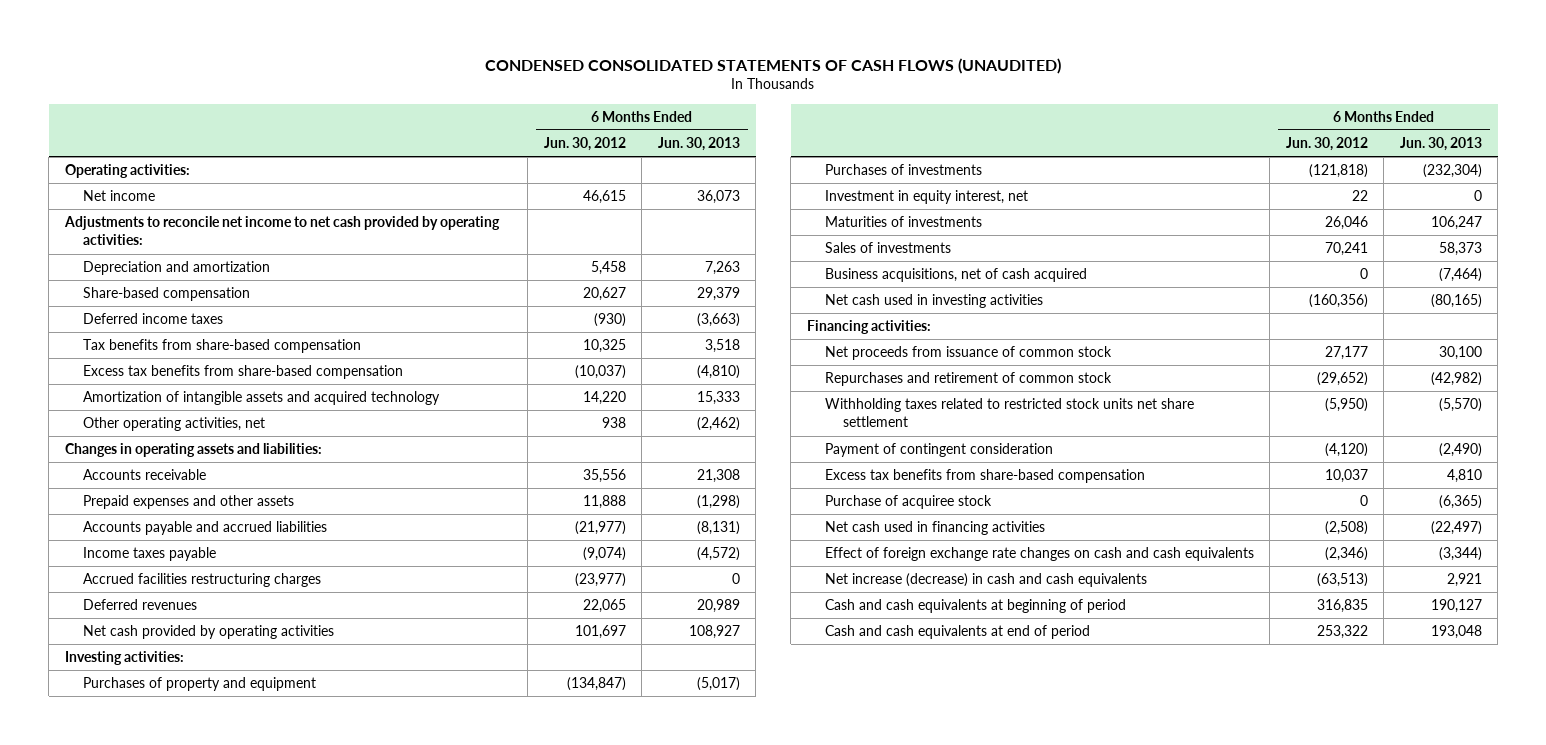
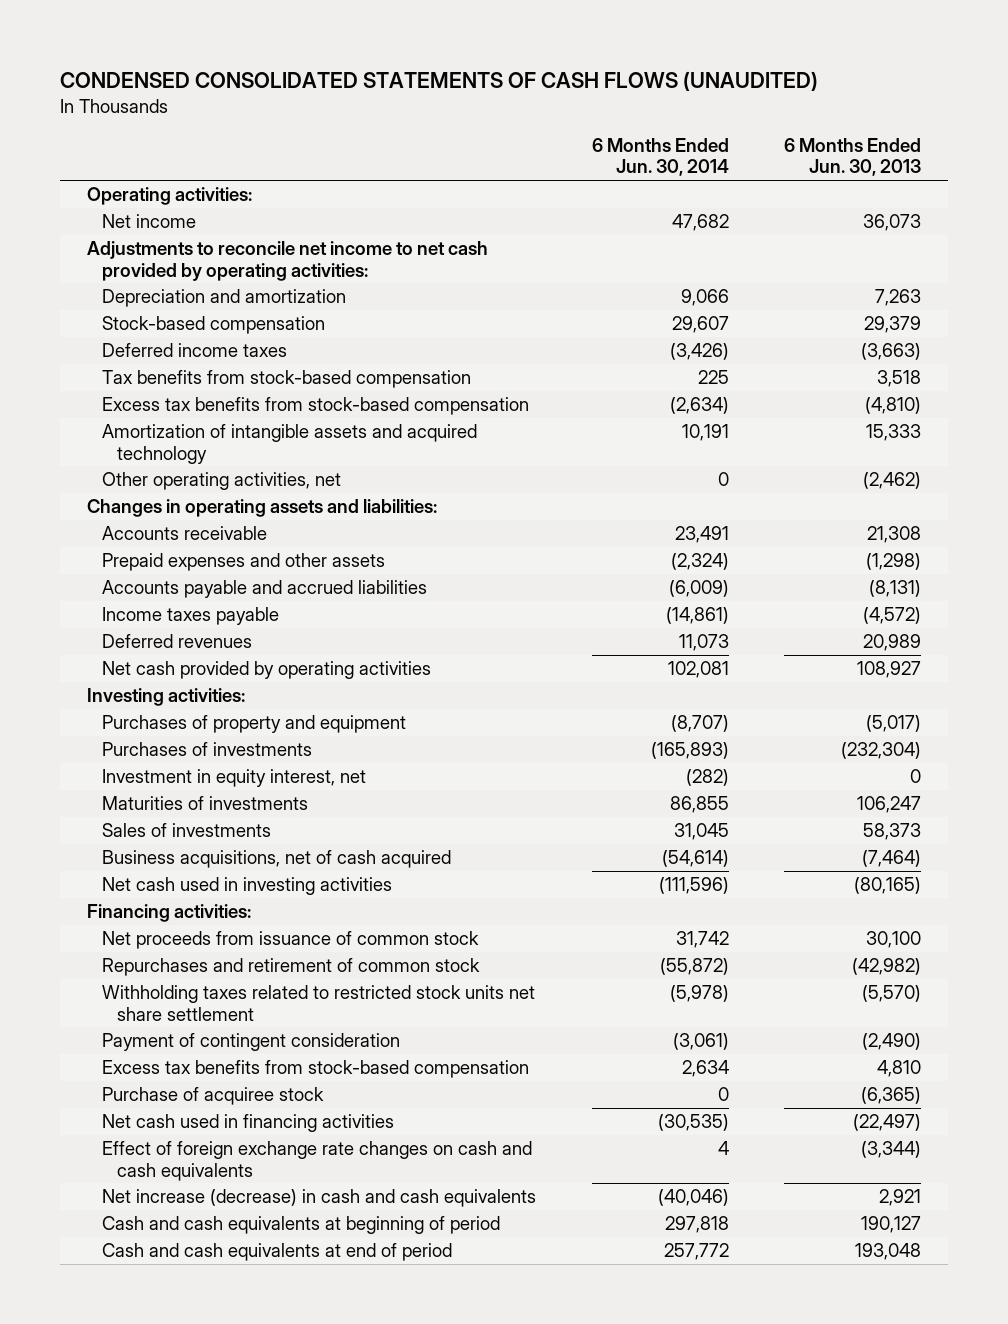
[543,137,626,152] Jun. 30, 2012 -> none
none -> [591,137,729,177] 6 Months Ended Jun. 30, 2014
[83,287,251,302] Share-based compensation -> [102,316,326,335] Stock-based compensation
[83,339,362,354] Tax benefits from share-based compensation -> [102,370,472,389] Tax benefits from stock-based compensation
[83,365,404,380] Excess tax benefits from share-based compensation -> [102,397,530,416] Excess tax benefits from stock-based compensation
[83,573,322,588] Accrued facilities restructuring charges -> none
[824,469,1145,484] Excess tax benefits from share-based compensation -> [102,1060,530,1079] Excess tax benefits from stock-based compensation

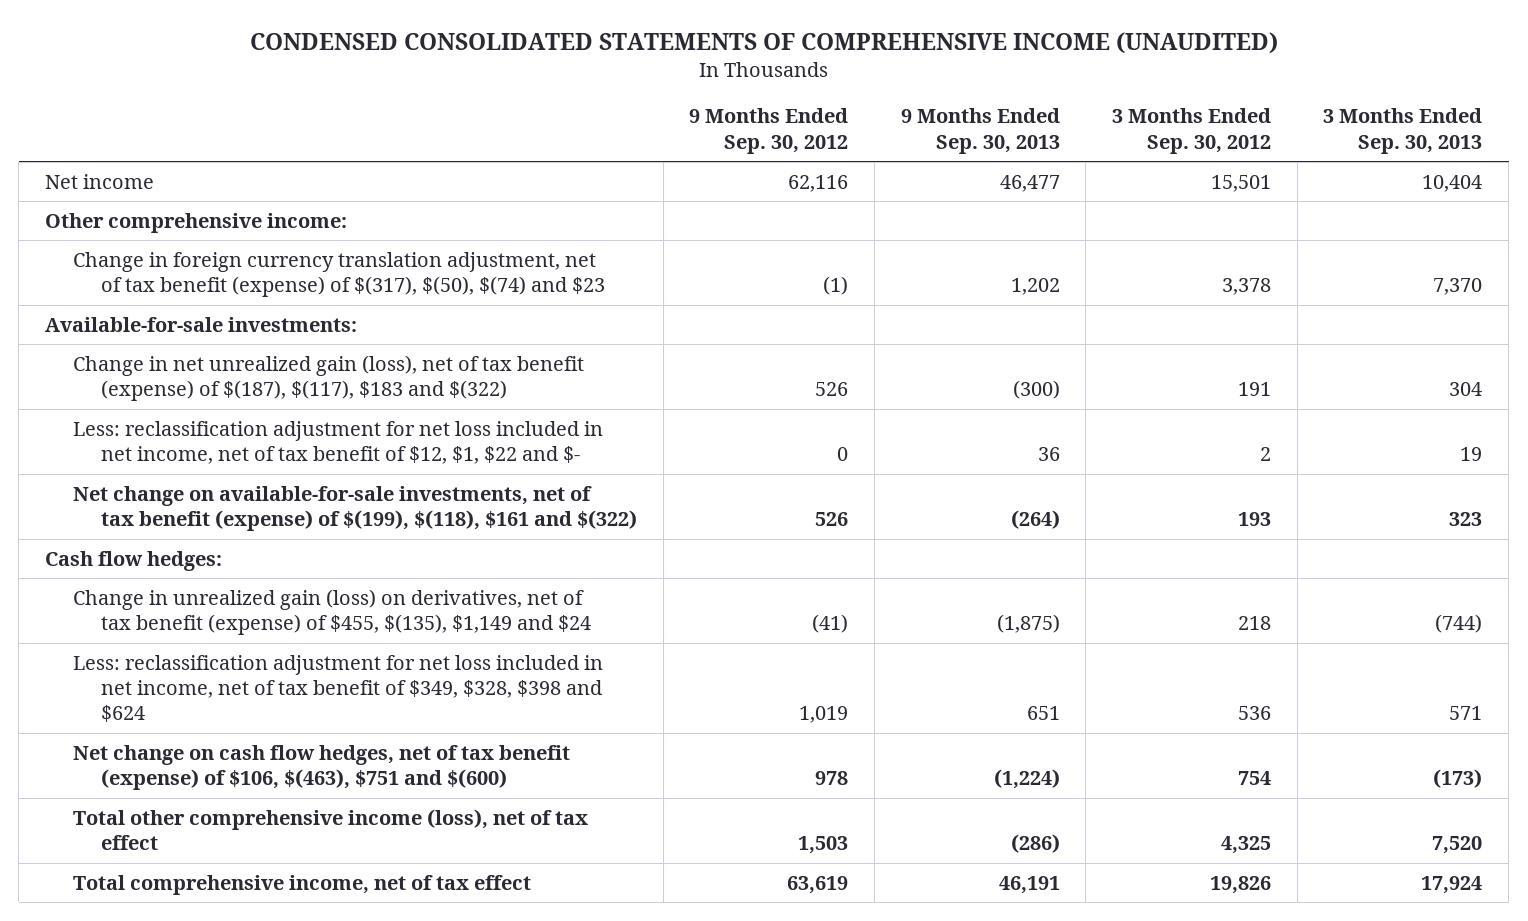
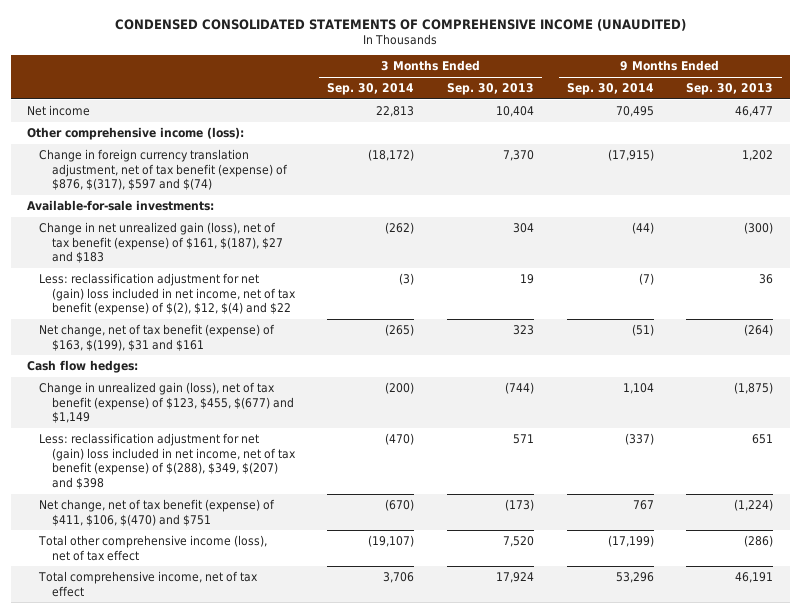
[689,108,849,154] 9 Months Ended Sep. 30, 2012 -> none
[1112,108,1272,154] 3 Months Ended Sep. 30, 2012 -> none
none -> [327,83,415,96] Sep. 30, 2014
none -> [566,83,654,96] Sep. 30, 2014
[45,212,348,233] Other comprehensive income: -> [27,127,245,141] Other comprehensive income (loss):
[72,251,605,298] Change in foreign currency translation adjustment, net of tax benefit (expense) of $(317), $(50), $(74) and $23 -> [39,149,288,191] Change in foreign currency translation adjustment, net of tax benefit (expense) of $876, $(317), $597 and $(74)
[72,354,584,402] Change in net unrealized gain (loss), net of tax benefit (expense) of $(187), $(117), $183 and $(322) -> [39,222,283,264] Change in net unrealized gain (loss), net of tax benefit (expense) of $161, $(187), $27 and $183
[72,420,603,465] Less: reclassification adjustment for net loss included in net income, net of tax benefit of $12, $1, $22 and $- -> [39,273,296,316] Less: reclassification adjustment for net (gain) loss included in net income, net of tax benefit (expense) of $(2), $12, $(4) and $22
[72,485,637,532] Net change on available-for-sale investments, net of tax benefit (expense) of $(199), $(118), $161 and $(322) -> [39,324,276,351] Net change, net of tax benefit (expense) of $163, $(199), $31 and $161
[72,588,591,636] Change in unrealized gain (loss) on derivatives, net of tax benefit (expense) of $455, $(135), $1,149 and $24 -> [39,382,294,424] Change in unrealized gain (loss), net of tax benefit (expense) of $123, $455, $(677) and $1,149
[72,654,603,723] Less: reclassification adjustment for net loss included in net income, net of tax benefit of $349, $328, $398 and $624 -> [39,433,296,489] Less: reclassification adjustment for net (gain) loss included in net income, net of tax benefit (expense) of $(288), $349, $(207) and $398
[72,744,570,791] Net change on cash flow hedges, net of tax benefit (expense) of $106, $(463), $751 and $(600) -> [39,499,276,526] Net change, net of tax benefit (expense) of $411, $106, $(470) and $751

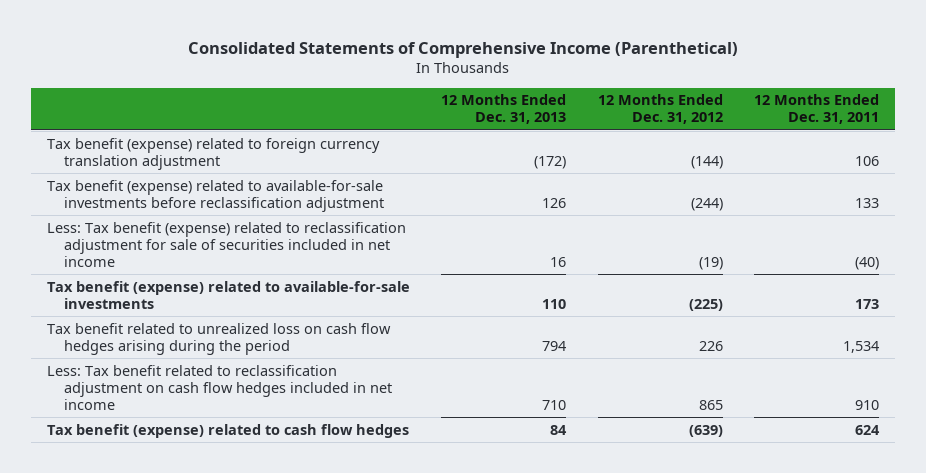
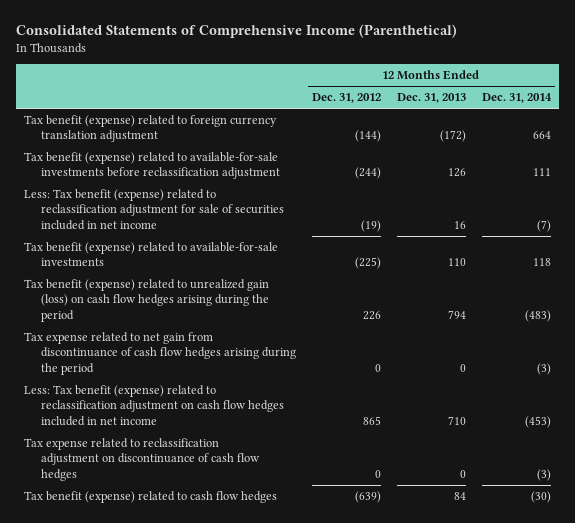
[754,94,880,125] 12 Months Ended Dec. 31, 2011 -> none
none -> [481,93,552,104] Dec. 31, 2014
[47,322,392,355] Tax benefit related to unrealized loss on cash flow hedges arising during the period -> [23,278,269,322] Tax benefit (expense) related to unrealized gain (loss) on cash flow hedges arising during the period
none -> [23,331,296,375] Tax expense related to net gain from discontinuance of cash flow hedges arising during the period
[47,364,392,410] Less: Tax benefit related to reclassification adjustment on cash flow hedges included in net income -> [23,384,284,426] Less: Tax benefit (expense) related to reclassification adjustment on cash flow hedges included in net income
none -> [23,437,260,481] Tax expense related to reclassification adjustment on discontinuance of cash flow hedges

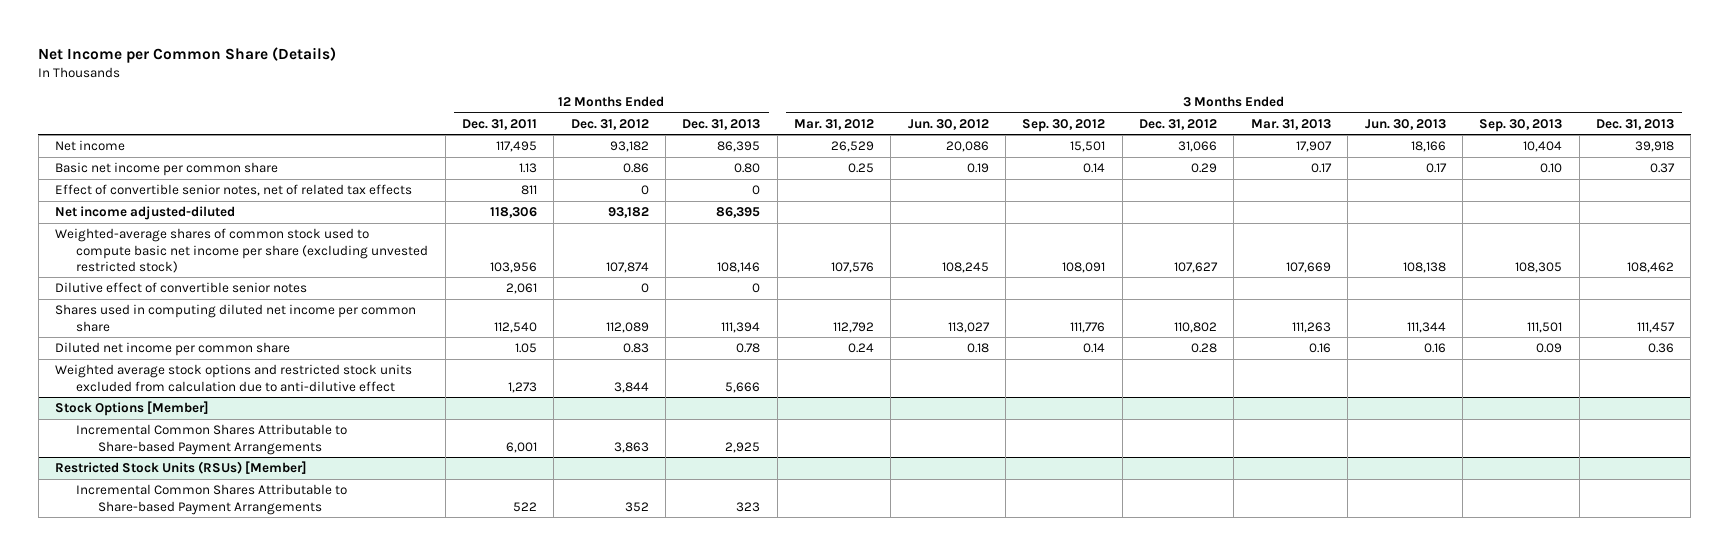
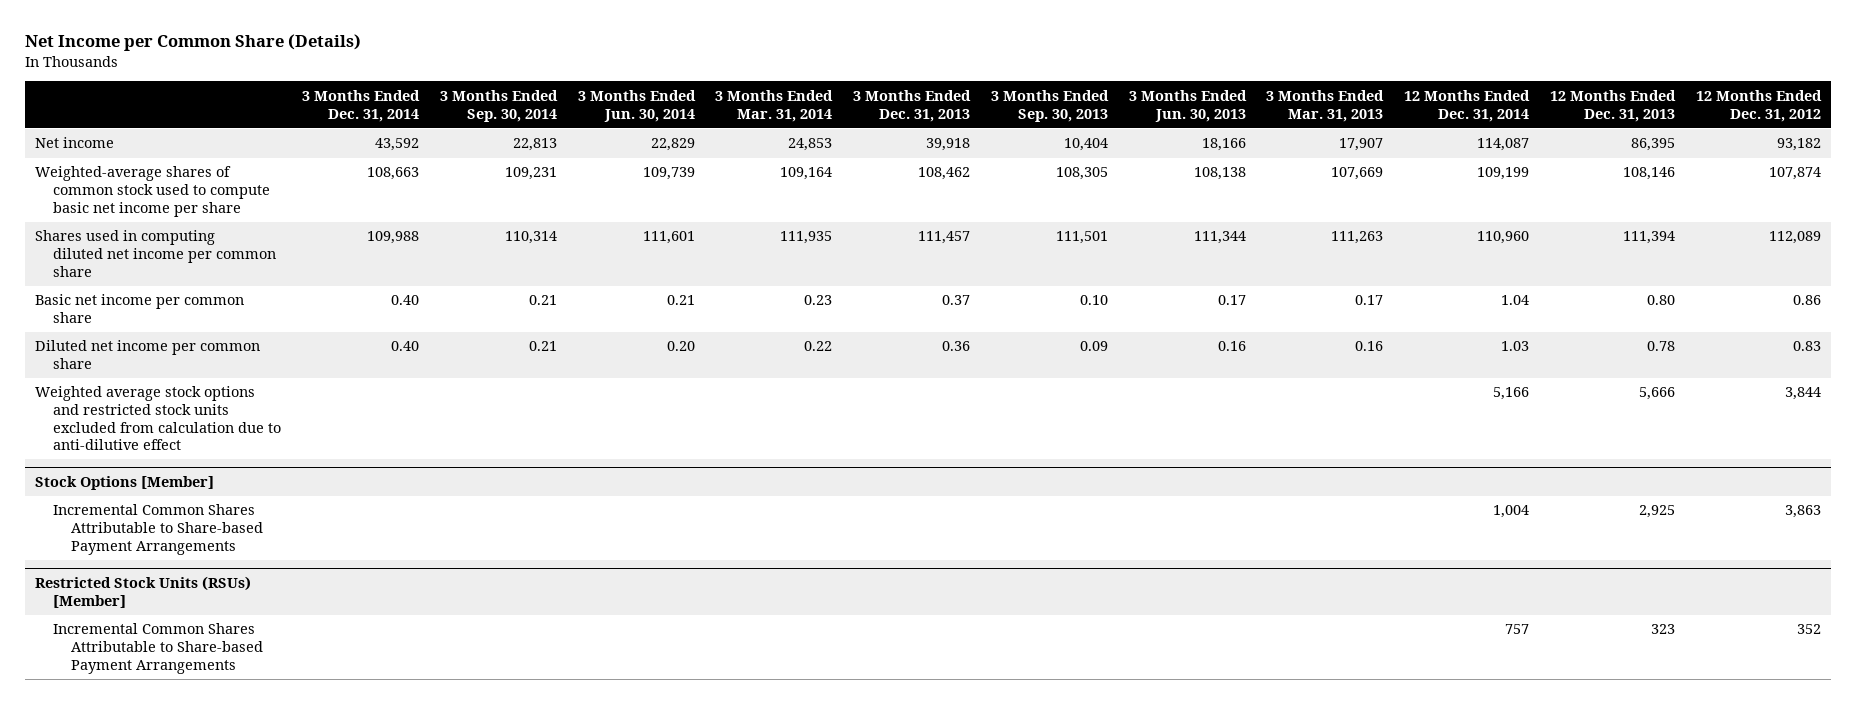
[461,118,537,130] Dec. 31, 2011 -> none
[794,118,875,130] Mar. 31, 2012 -> none
[907,118,989,130] Jun. 30, 2012 -> none
[1022,118,1106,132] Sep. 30, 2012 -> none
[1139,118,1218,130] Dec. 31, 2012 -> none
none -> [302,89,421,122] 3 Months Ended Dec. 31, 2014
none -> [439,89,558,122] 3 Months Ended Sep. 30, 2014
none -> [577,89,696,122] 3 Months Ended Jun. 30, 2014
none -> [715,89,834,122] 3 Months Ended Mar. 31, 2014
none -> [1404,89,1531,122] 12 Months Ended Dec. 31, 2014
[54,184,412,197] Effect of convertible senior notes, net of related tax effects -> none
[54,206,235,221] Net income adjusted-diluted -> none
[54,282,307,294] Dilutive effect of convertible senior notes -> none
[54,228,429,273] Weighted-average shares of common stock used to compute basic net income per share (excluding unvested restricted stock) -> [35,166,271,217] Weighted-average shares of common stock used to compute basic net income per share
[54,162,278,177] Basic net income per common share -> [35,294,245,324] Basic net income per common share

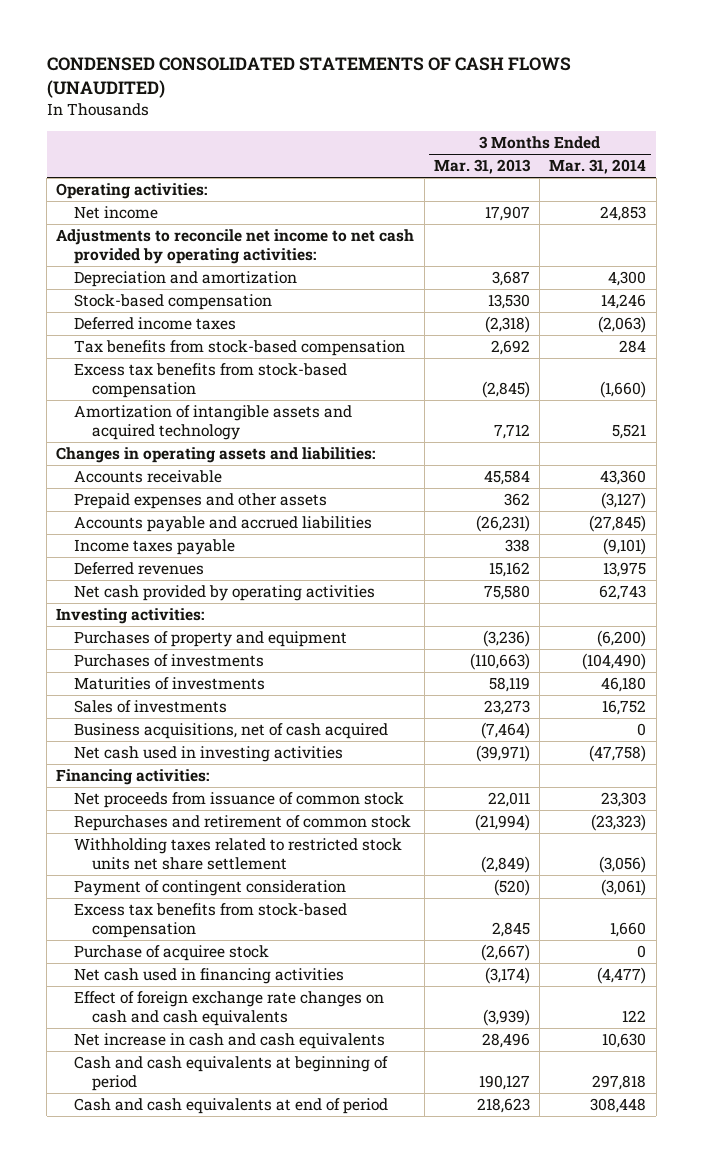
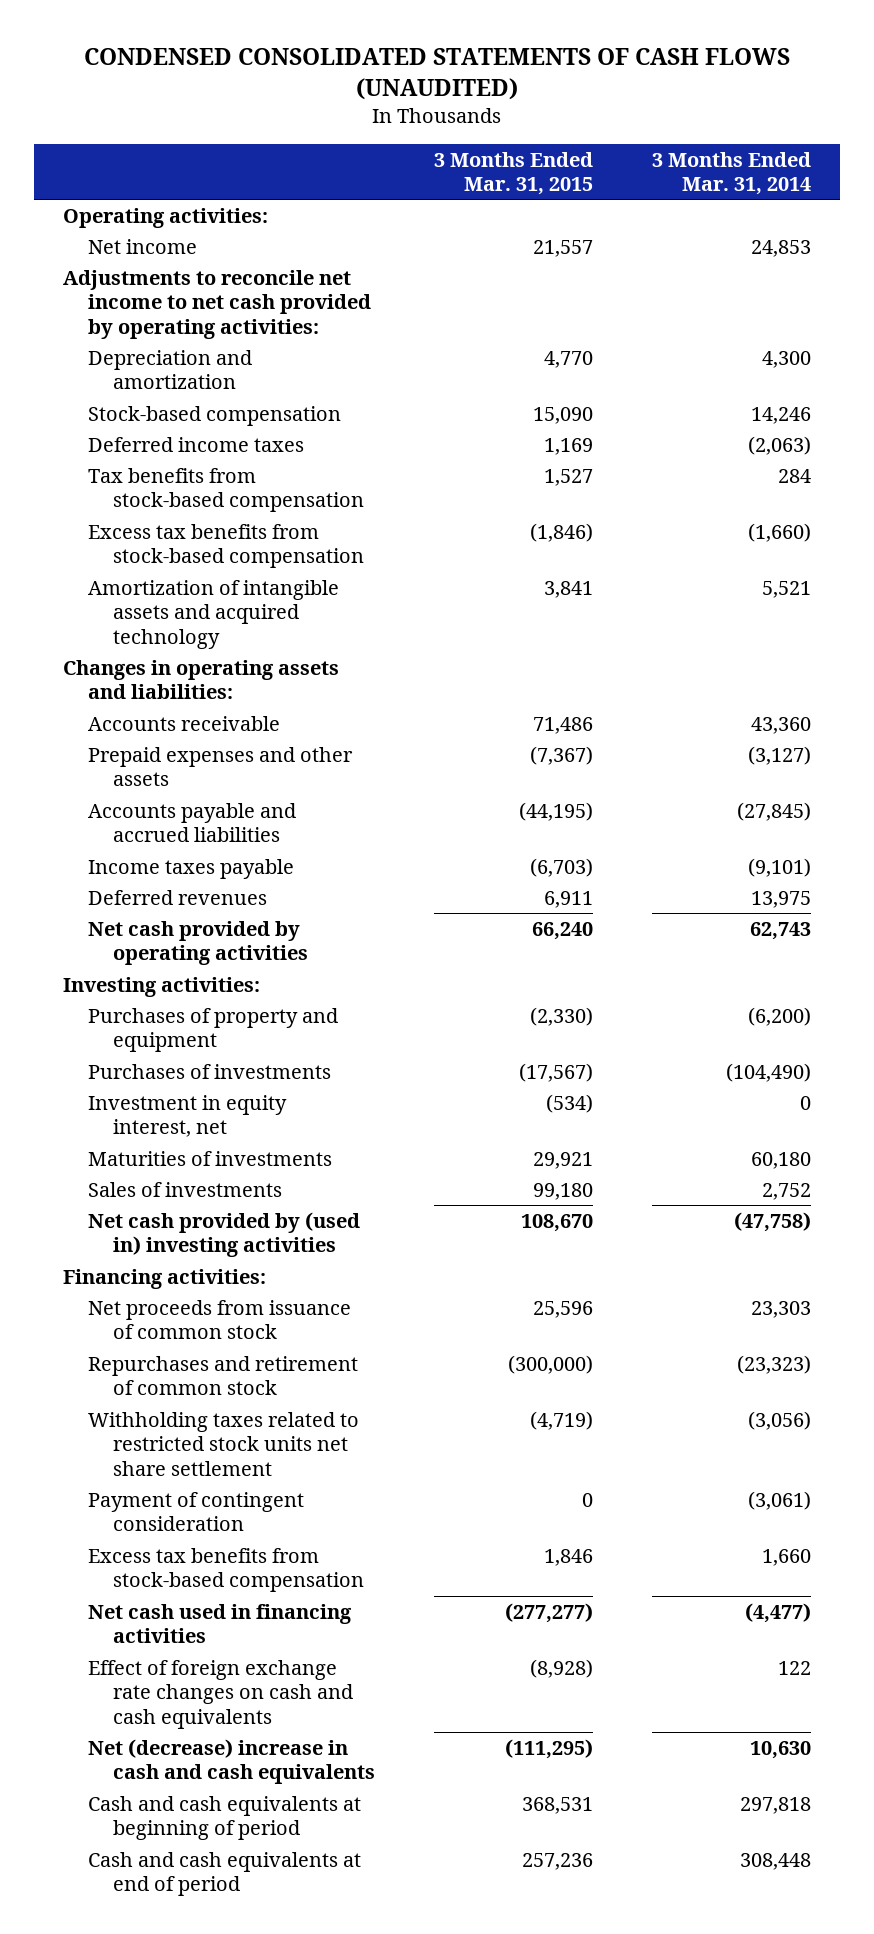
[433,159,531,175] Mar. 31, 2013 -> none
none -> [433,151,593,195] 3 Months Ended Mar. 31, 2015
[74,723,389,740] Business acquisitions, net of cash acquired -> none
none -> [88,1094,288,1138] Investment in equity interest, net
[601,677,647,693] 46,180 -> [750,1151,811,1169] 60,180
[602,700,647,716] 16,752 -> [761,1182,811,1200] 2,752
[74,746,344,763] Net cash used in investing activities -> [88,1211,361,1258] Net cash provided by (used in) investing activities
[74,945,270,962] Purchase of acquiree stock -> none
[74,1033,386,1050] Net increase in cash and cash equivalents -> [88,1738,375,1785] Net (decrease) increase in cash and cash equivalents

